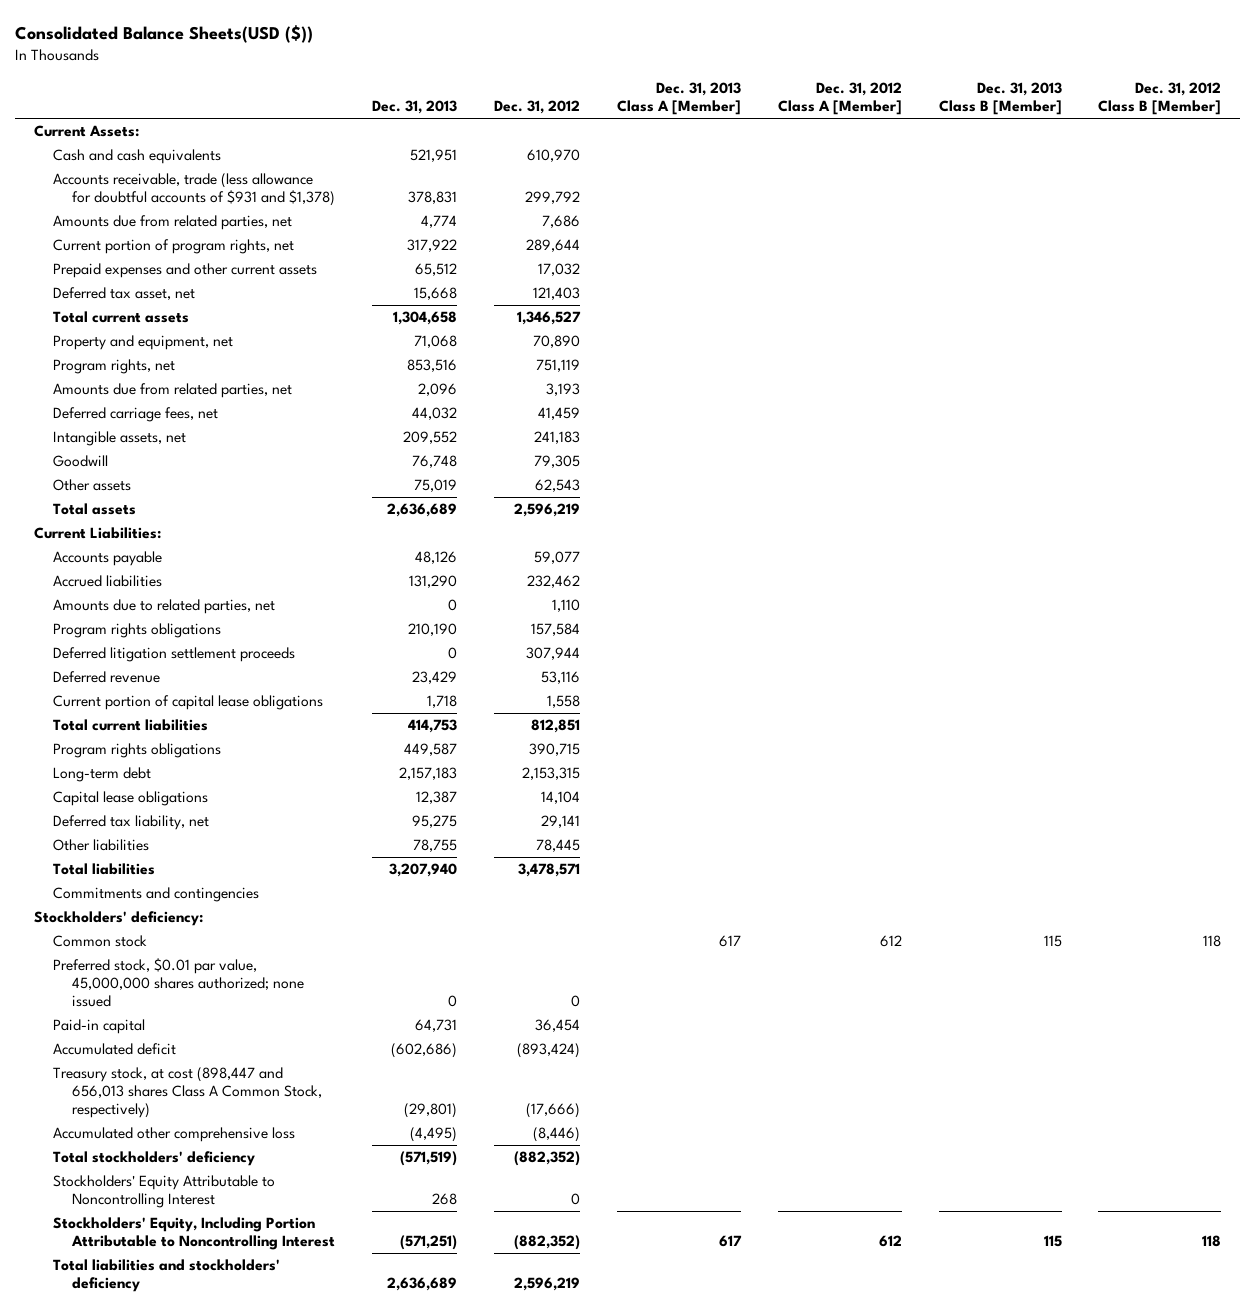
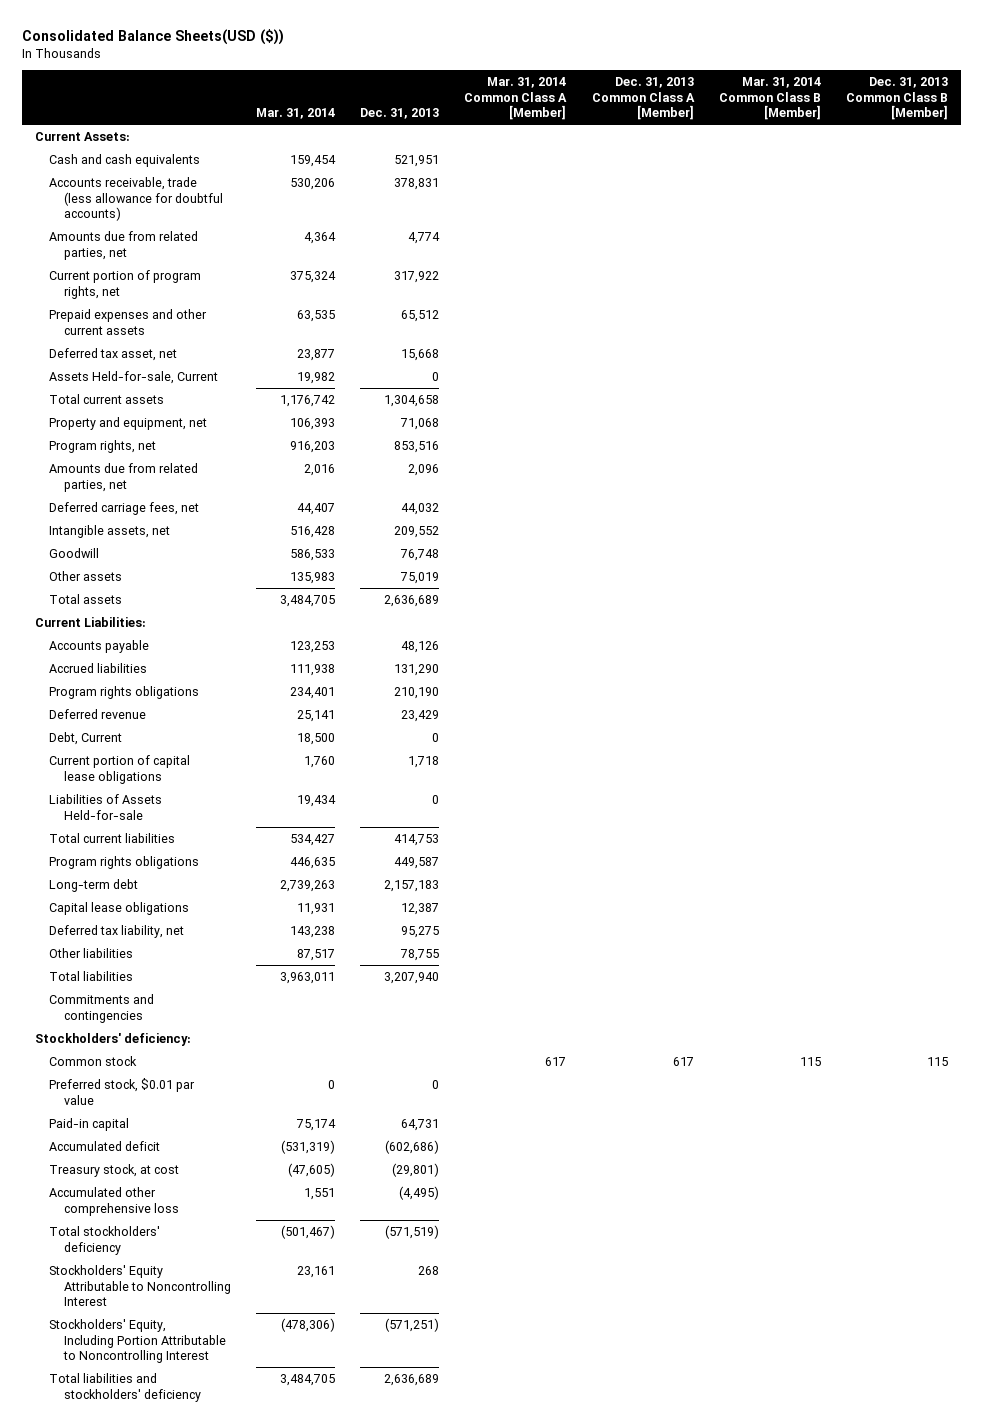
[494,100,581,115] Dec. 31, 2012 -> none
[616,82,741,116] Dec. 31, 2013 Class A [Member] -> none
[777,82,902,116] Dec. 31, 2012 Class A [Member] -> none
[938,82,1062,116] Dec. 31, 2013 Class B [Member] -> none
[1098,82,1222,116] Dec. 31, 2012 Class B [Member] -> none
none -> [255,108,335,120] Mar. 31, 2014
none -> [464,76,568,121] Mar. 31, 2014 Common Class A [Member]
none -> [591,76,695,121] Dec. 31, 2013 Common Class A [Member]
none -> [718,76,821,121] Mar. 31, 2014 Common Class B [Member]
none -> [846,76,949,121] Dec. 31, 2013 Common Class B [Member]
[52,173,336,207] Accounts receivable, trade (less allowance for doubtful accounts of $931 and $1,378) -> [49,176,223,222] Accounts receivable, trade (less allowance for doubtful accounts)
none -> [49,370,219,384] Assets Held-for-sale, Current
[52,599,275,615] Amounts due to related parties, net -> none
[52,647,295,663] Deferred litigation settlement proceeds -> none
none -> [49,731,123,745] Debt, Current
none -> [49,793,163,820] Liabilities of Assets Held-for-sale
[52,958,305,1008] Preferred stock, $0.01 par value, 45,000,000 shares authorized; none issued -> [49,1077,196,1105] Preferred stock, $0.01 par value
[52,1067,323,1119] Treasury stock, at cost (898,447 and 656,013 shares Class A Common Stock, respectively) -> [49,1163,180,1177] Treasury stock, at cost

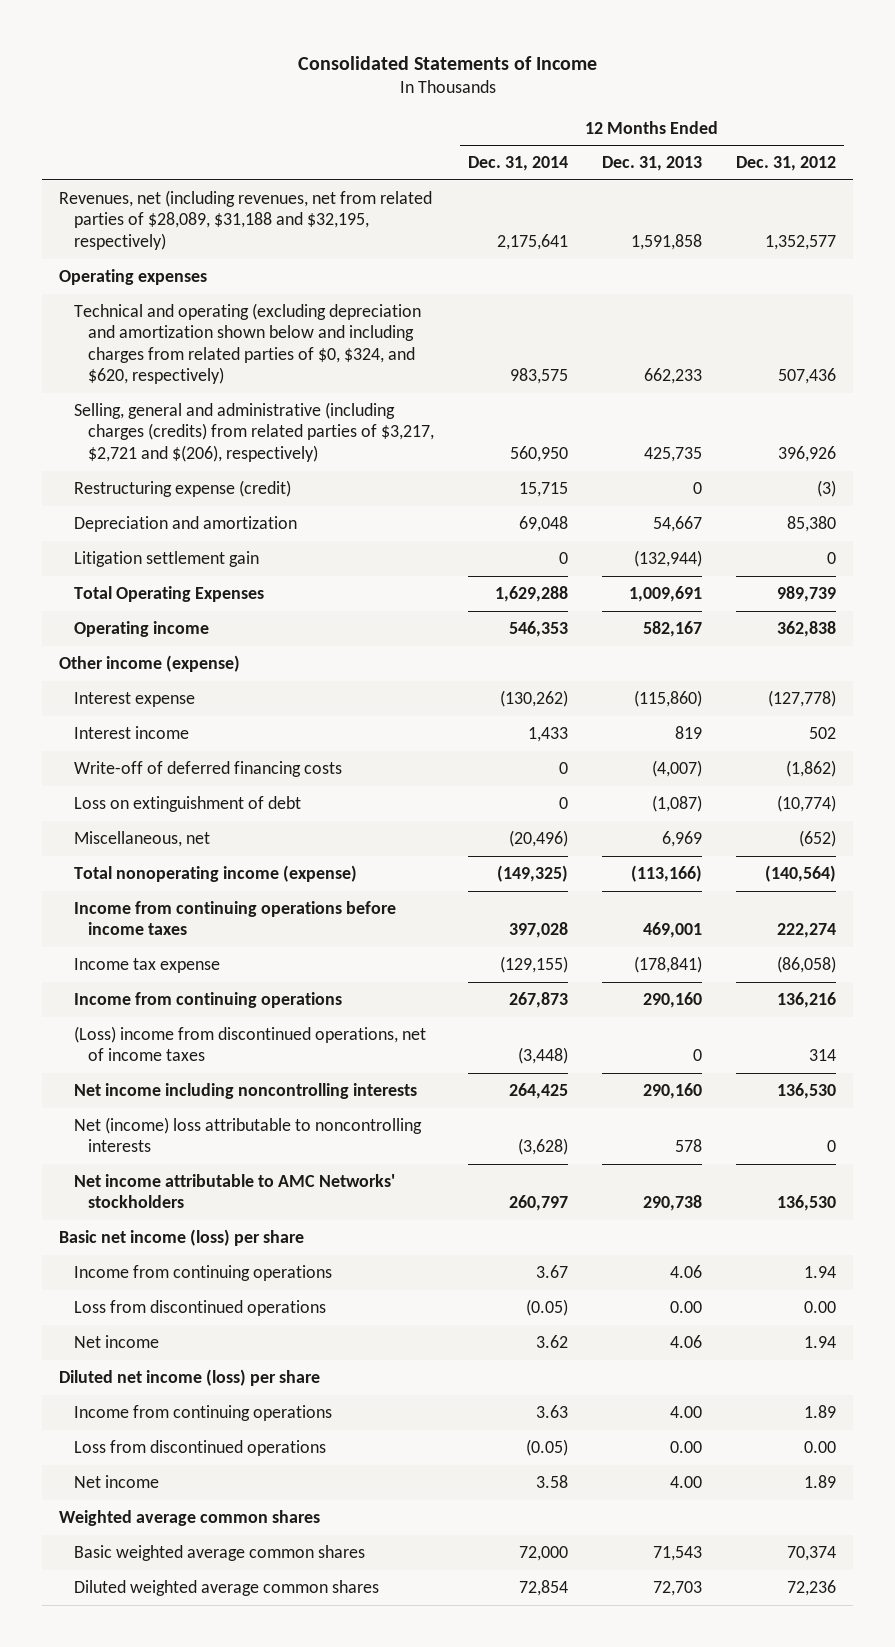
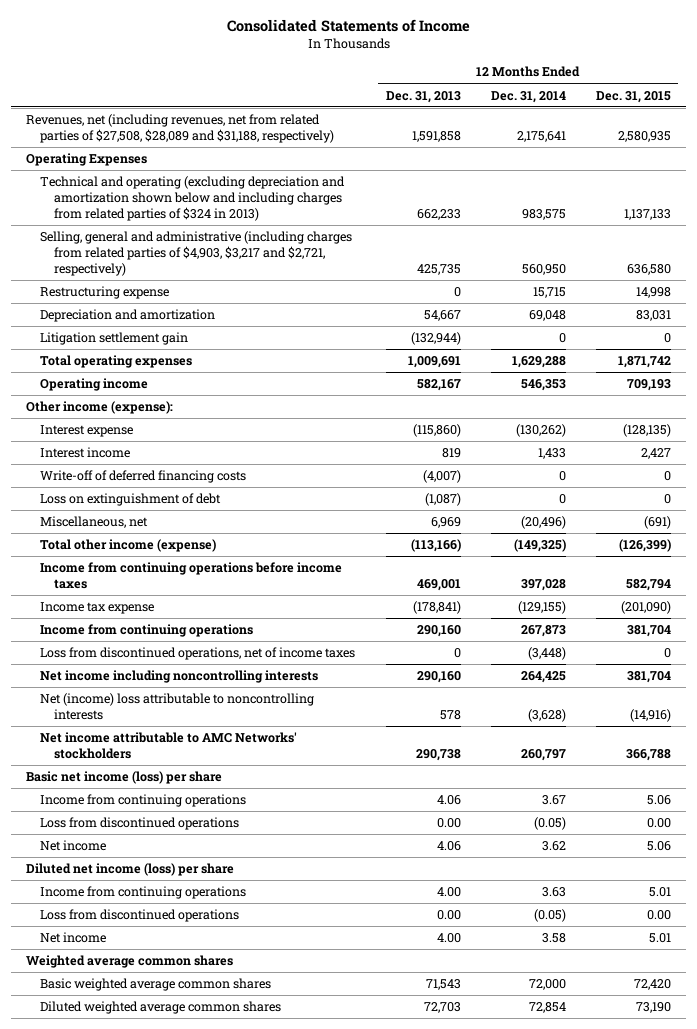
[735,156,836,172] Dec. 31, 2012 -> none
none -> [595,90,671,103] Dec. 31, 2015
[59,189,433,250] Revenues, net (including revenues, net from related parties of $28,089, $31,188 and $32,195, respectively) -> [26,114,335,144] Revenues, net (including revenues, net from related parties of $27,508, $28,089 and $31,188, respectively)
[59,268,208,285] Operating expenses -> [26,153,148,167] Operating Expenses
[73,302,421,385] Technical and operating (excluding depreciation and amortization shown below and including charges from related parties of $0, $324, and $620, respectively) -> [40,176,346,222] Technical and operating (excluding depreciation and amortization shown below and including charges from related parties of $324 in 2013)
[73,401,435,462] Selling, general and administrative (including charges (credits) from related parties of $3,217, $2,721 and $(206), respectively) -> [40,231,353,277] Selling, general and administrative (including charges from related parties of $4,903, $3,217 and $2,721, respectively)
[73,479,291,497] Restructuring expense (credit) -> [40,286,170,300] Restructuring expense
[73,585,264,602] Total Operating Expenses -> [40,355,193,369] Total operating expenses
[59,654,241,672] Other income (expense) -> [26,401,174,415] Other income (expense):
[73,864,357,882] Total nonoperating income (expense) -> [40,539,217,553] Total other income (expense)
[73,1025,426,1062] (Loss) income from discontinued operations, net of income taxes -> [40,647,356,661] Loss from discontinued operations, net of income taxes

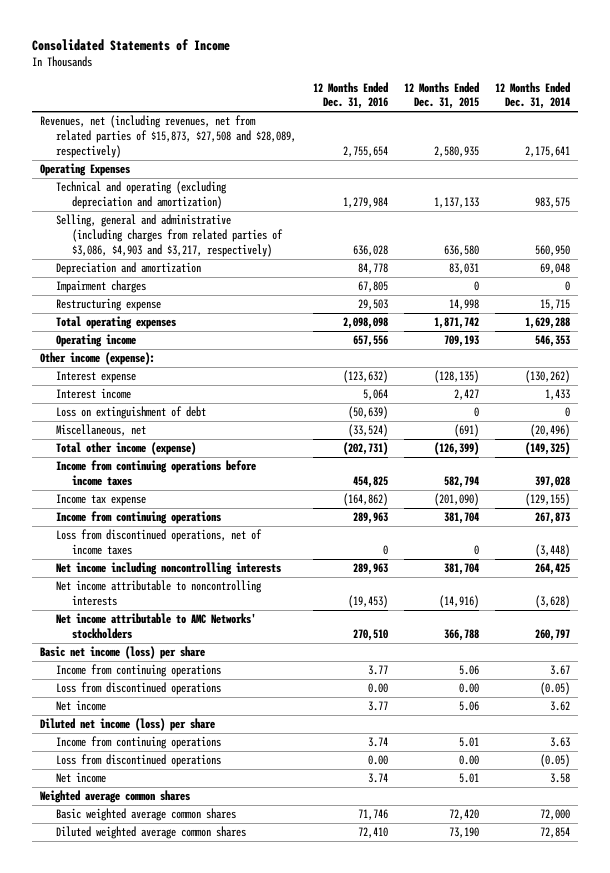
[385,90,461,103] Dec. 31, 2013 -> none
none -> [312,81,388,110] 12 Months Ended Dec. 31, 2016
[26,114,335,144] Revenues, net (including revenues, net from related parties of $27,508, $28,089 and $31,188, respectively) -> [40,115,297,158] Revenues, net (including revenues, net from related parties of $15,873, $27,508 and $28,089, respectively)
[40,176,346,222] Technical and operating (excluding depreciation and amortization shown below and including charges from related parties of $324 in 2013) -> [56,181,228,210] Technical and operating (excluding depreciation and amortization)
[40,231,353,277] Selling, general and administrative (including charges from related parties of $4,903, $3,217 and $2,721, respectively) -> [56,214,284,257] Selling, general and administrative (including charges from related parties of $3,086, $4,903 and $3,217, respectively)
[40,332,189,346] Litigation settlement gain -> none
none -> [56,280,147,294] Impairment charges
[40,286,170,300] Restructuring expense -> [56,298,162,312] Restructuring expense
[40,470,247,484] Write-off of deferred financing costs -> none
[40,693,315,721] Net (income) loss attributable to noncontrolling interests -> [56,580,263,607] Net income attributable to noncontrolling interests

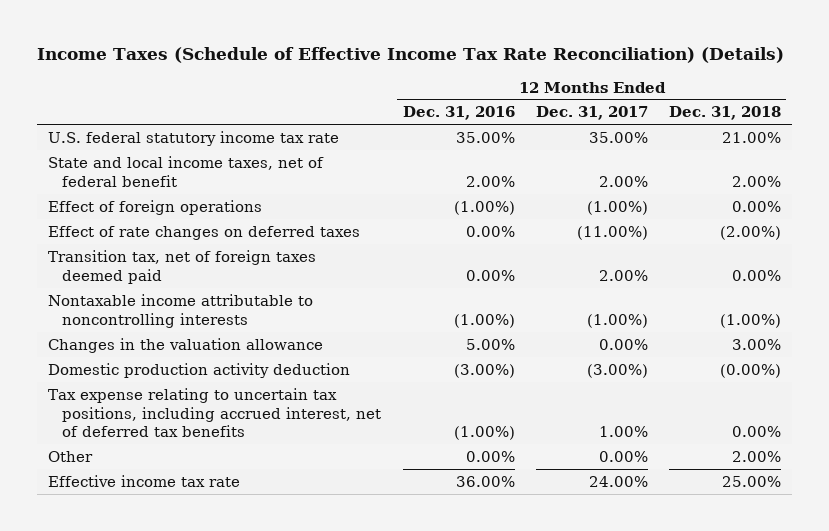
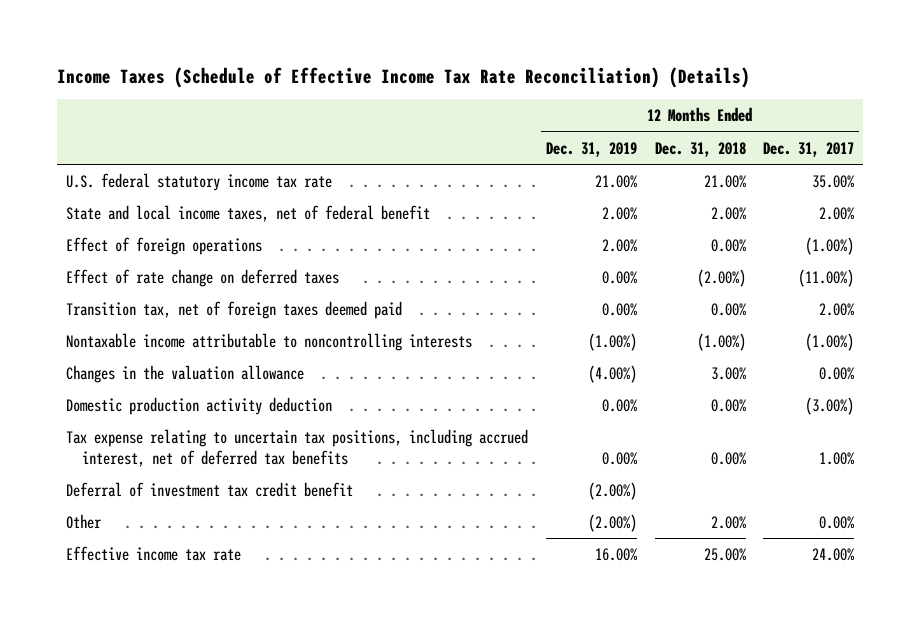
[402,106,515,121] Dec. 31, 2016 -> none
none -> [545,141,637,157] Dec. 31, 2019
[47,225,360,240] Effect of rate changes on deferred taxes -> [65,269,339,288] Effect of rate change on deferred taxes
[720,363,782,378] (0.00%) -> [710,399,746,413] 0.00%
none -> [65,482,353,498] Deferral of investment tax credit benefit

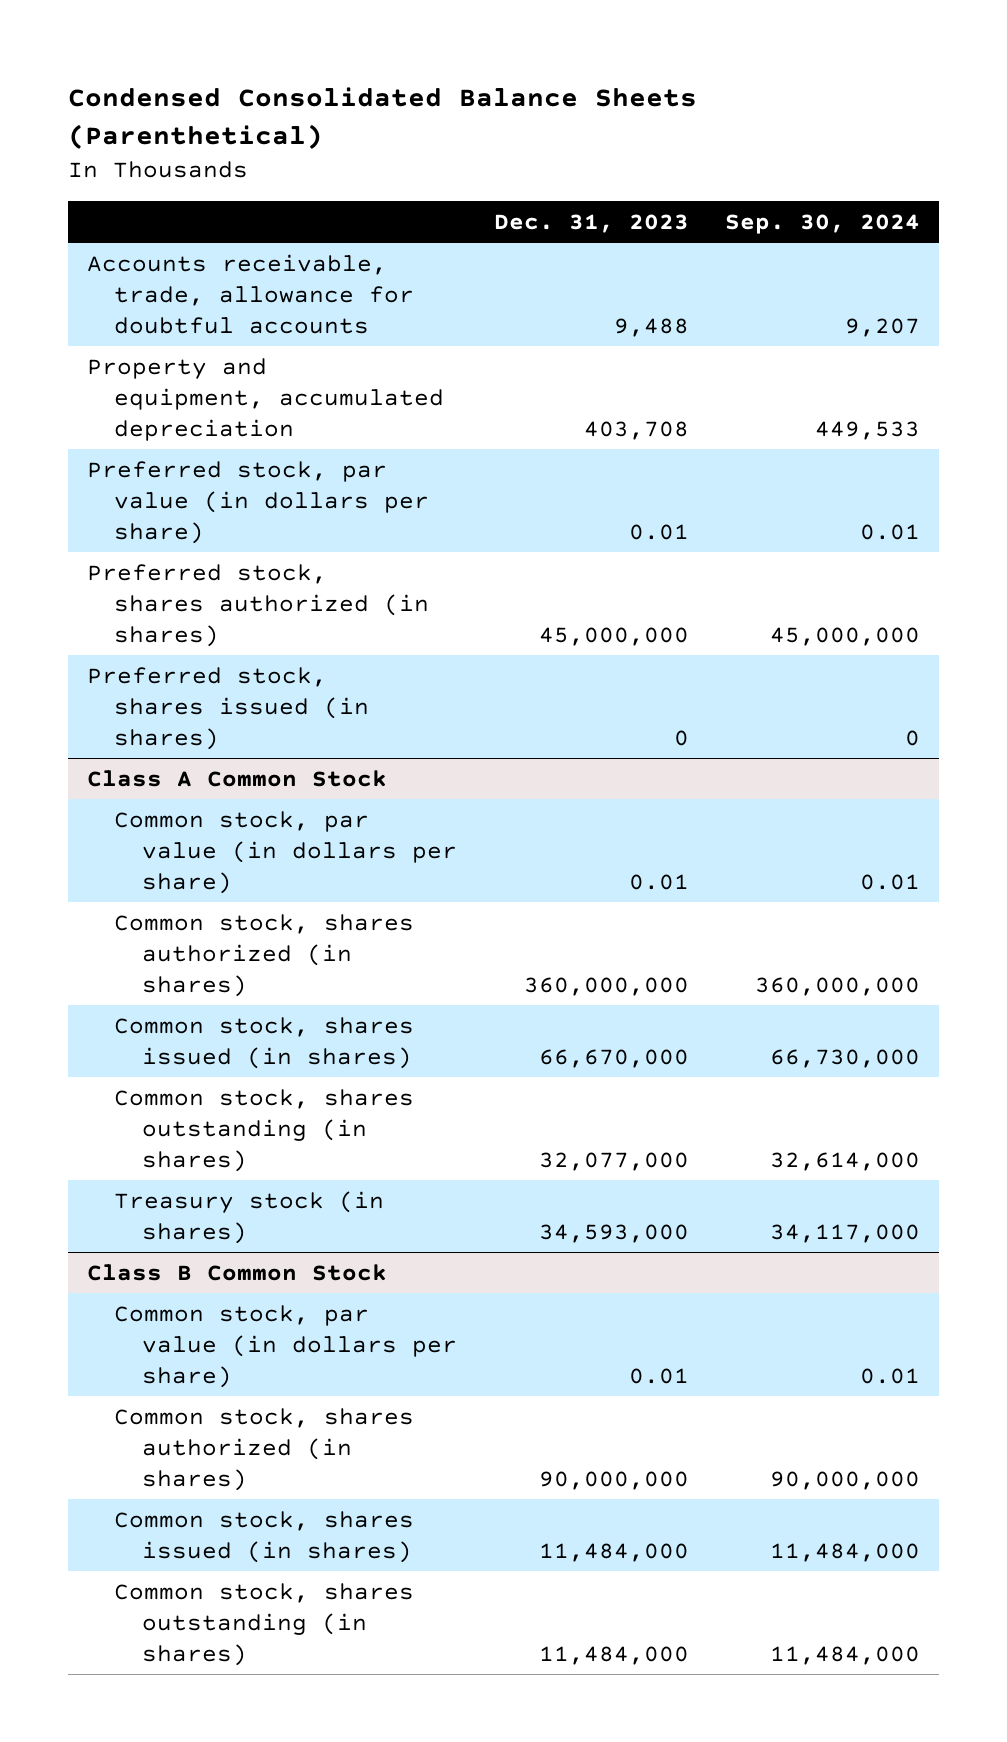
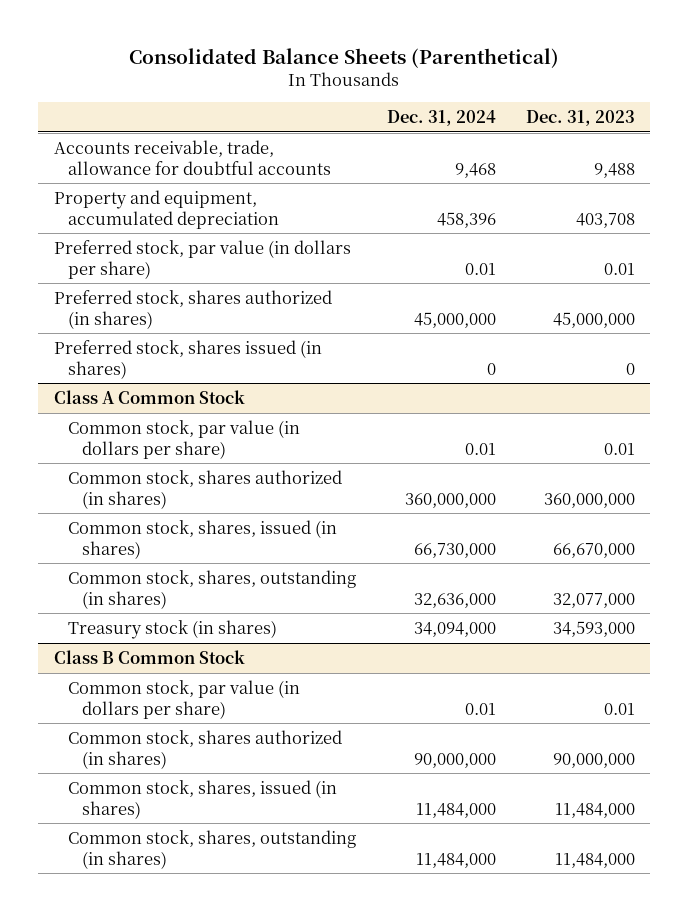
[68,87,698,150] Condensed Consolidated Balance Sheets (Parenthetical) -> [129,47,560,68] Consolidated Balance Sheets (Parenthetical)
[725,213,921,234] Sep. 30, 2024 -> none
none -> [386,109,496,126] Dec. 31, 2024
[114,1016,415,1069] Common stock, shares issued (in shares) -> [67,519,337,559] Common stock, shares, issued (in shares)
[114,1088,415,1173] Common stock, shares outstanding (in shares) -> [67,569,356,609] Common stock, shares, outstanding (in shares)
[114,1510,415,1563] Common stock, shares issued (in shares) -> [67,779,337,819] Common stock, shares, issued (in shares)
[114,1582,415,1667] Common stock, shares outstanding (in shares) -> [67,829,356,869] Common stock, shares, outstanding (in shares)

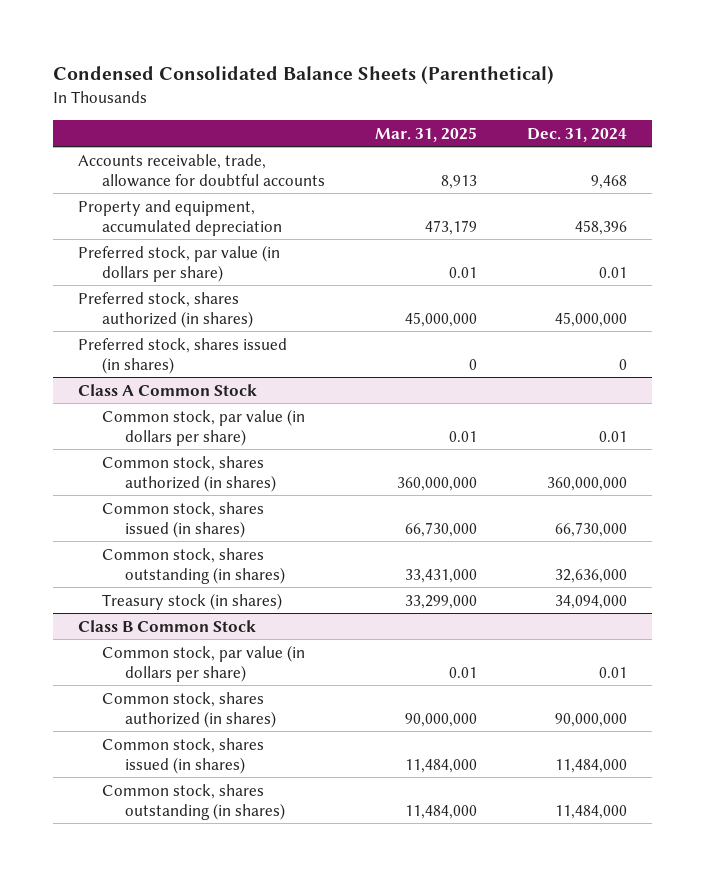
[129,47,560,68] Consolidated Balance Sheets (Parenthetical) -> [53,65,555,84] Condensed Consolidated Balance Sheets (Parenthetical)
[526,109,636,126] Dec. 31, 2023 -> none
none -> [375,126,478,142] Mar. 31, 2025
[67,519,337,559] Common stock, shares, issued (in shares) -> [101,501,264,538] Common stock, shares issued (in shares)
[67,569,356,609] Common stock, shares, outstanding (in shares) -> [101,547,286,584] Common stock, shares outstanding (in shares)
[67,779,337,819] Common stock, shares, issued (in shares) -> [101,737,264,774] Common stock, shares issued (in shares)
[67,829,356,869] Common stock, shares, outstanding (in shares) -> [101,783,286,820] Common stock, shares outstanding (in shares)

